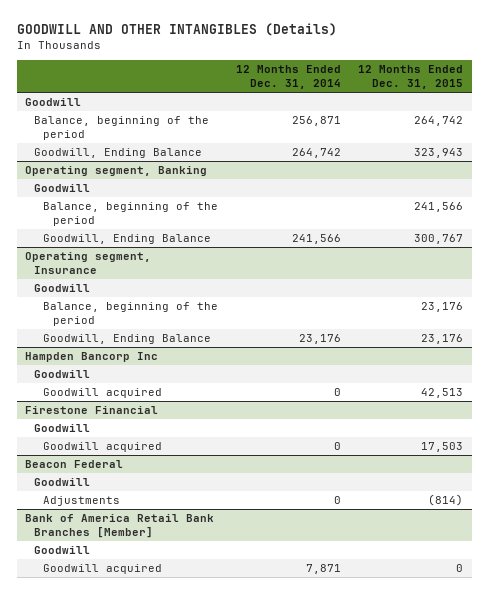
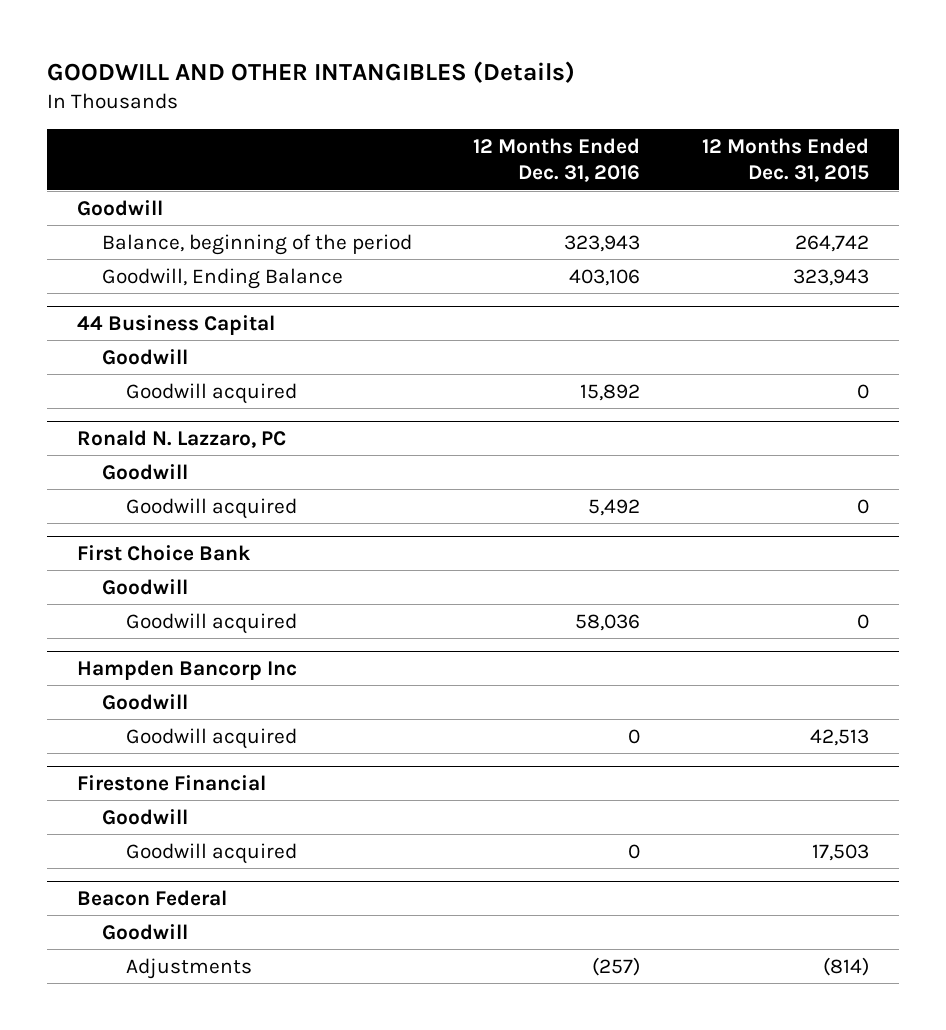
[235,65,341,89] 12 Months Ended Dec. 31, 2014 -> none
none -> [473,138,641,183] 12 Months Ended Dec. 31, 2016
[25,166,208,177] Operating segment, Banking -> none
none -> [77,314,276,335] 44 Business Capital
[43,202,219,226] Balance, beginning of the period -> none
[43,234,212,245] Goodwill, Ending Balance -> none
[25,252,152,274] Operating segment, Insurance -> none
none -> [126,382,298,404] Goodwill acquired
none -> [77,429,287,448] Ronald N. Lazzaro, PC
[43,302,219,326] Balance, beginning of the period -> none
[43,334,212,345] Goodwill, Ending Balance -> none
none -> [126,497,298,519] Goodwill acquired
none -> [77,544,252,561] First Choice Bank
none -> [101,578,188,595] Goodwill
none -> [126,612,298,634] Goodwill acquired
[25,514,215,538] Bank of America Retail Bank Branches [Member] -> none
[34,546,91,555] Goodwill -> none
[43,564,163,575] Goodwill acquired -> none

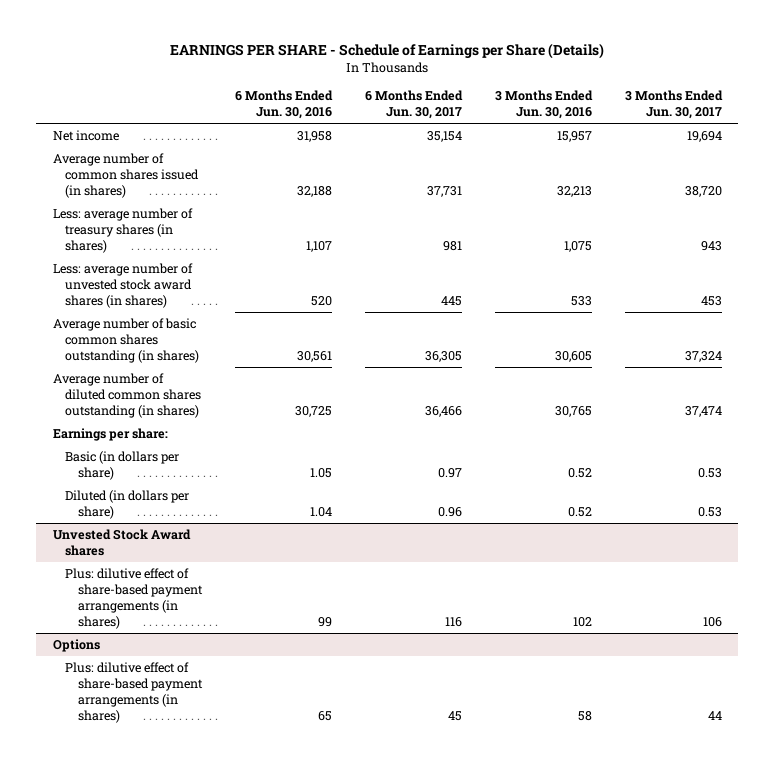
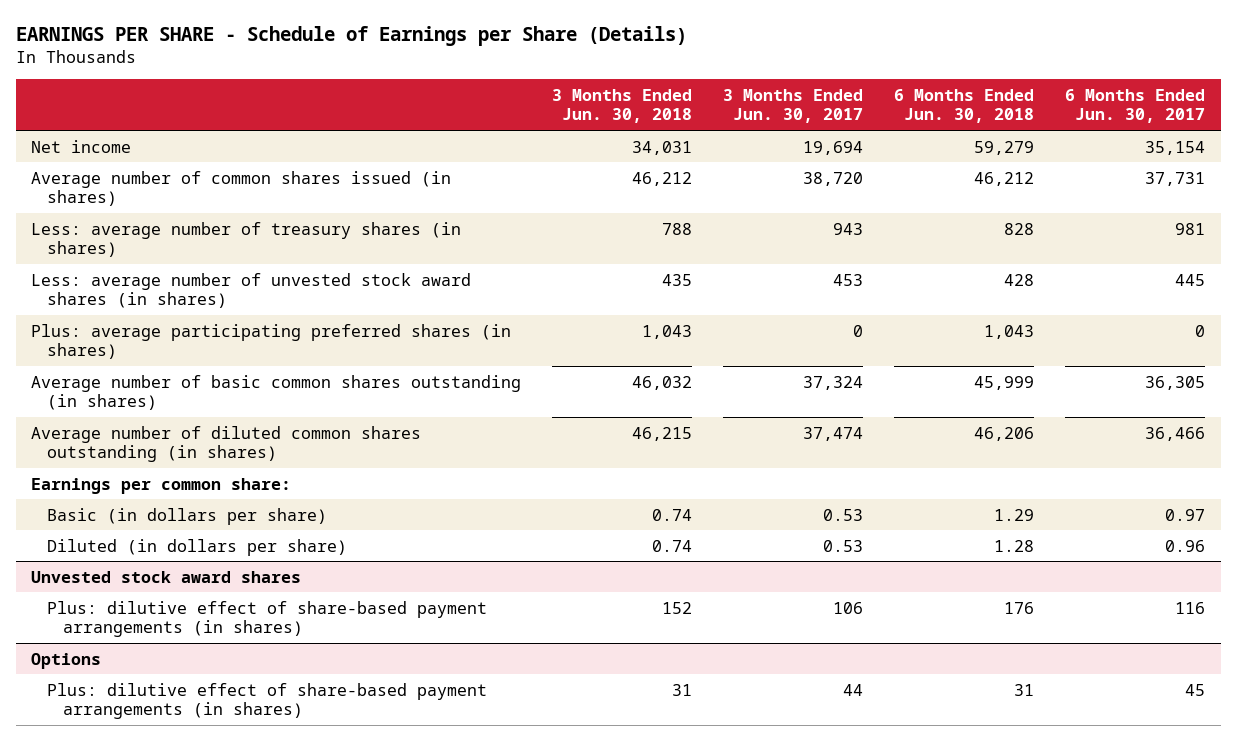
[234,90,333,120] 6 Months Ended Jun. 30, 2016 -> none
[494,90,593,120] 3 Months Ended Jun. 30, 2016 -> none
none -> [552,88,693,124] 3 Months Ended Jun. 30, 2018
none -> [894,88,1035,124] 6 Months Ended Jun. 30, 2018
none -> [31,323,512,359] Plus: average participating preferred shares (in shares)
[52,427,168,441] Earnings per share: -> [31,477,292,494] Earnings per common share:
[52,528,191,556] Unvested Stock Award shares -> [31,570,302,583] Unvested stock award shares

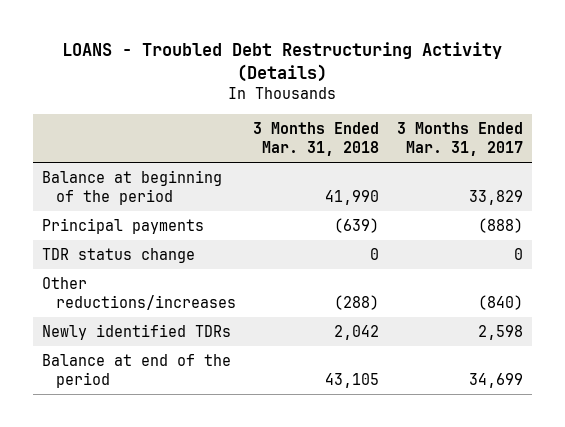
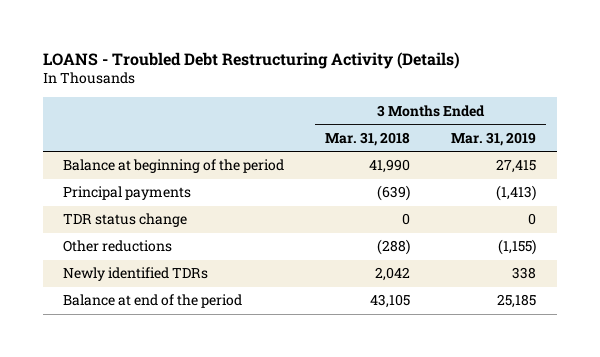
[396,122,523,157] 3 Months Ended Mar. 31, 2017 -> none
none -> [451,131,537,146] Mar. 31, 2019
[41,276,236,311] Other reductions/increases -> [63,240,173,253] Other reductions

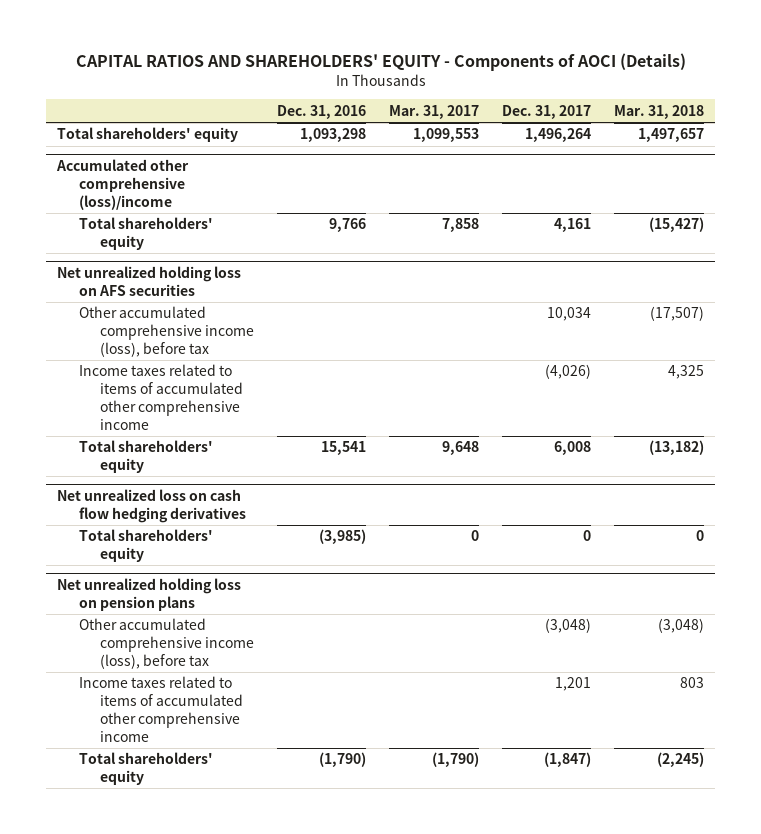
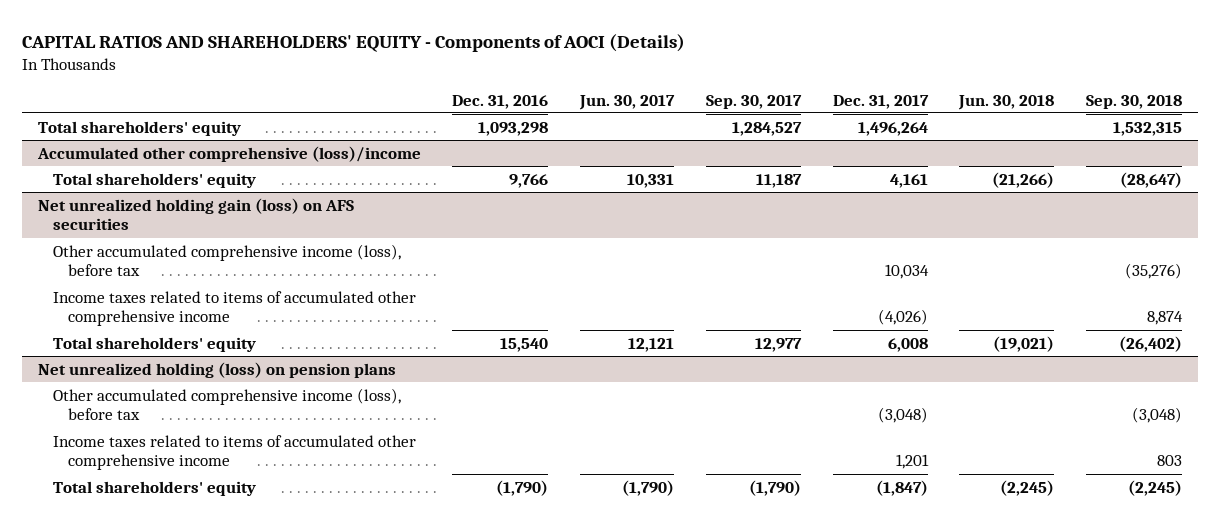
[388,104,479,119] Mar. 31, 2017 -> none
[613,104,704,119] Mar. 31, 2018 -> none
none -> [579,94,676,110] Jun. 30, 2017
none -> [705,94,802,109] Sep. 30, 2017
none -> [958,94,1055,110] Jun. 30, 2018
none -> [1085,94,1182,109] Sep. 30, 2018
[57,266,242,296] Net unrealized holding loss on AFS securities -> [37,197,354,231] Net unrealized holding gain (loss) on AFS securities
[57,489,246,523] Net unrealized loss on cash flow hedging derivatives -> none
[78,529,213,563] Total shareholders' equity -> none
[320,441,366,456] 15,541 -> [500,337,549,352] 15,540
[57,578,242,611] Net unrealized holding loss on pension plans -> [37,361,396,378] Net unrealized holding (loss) on pension plans

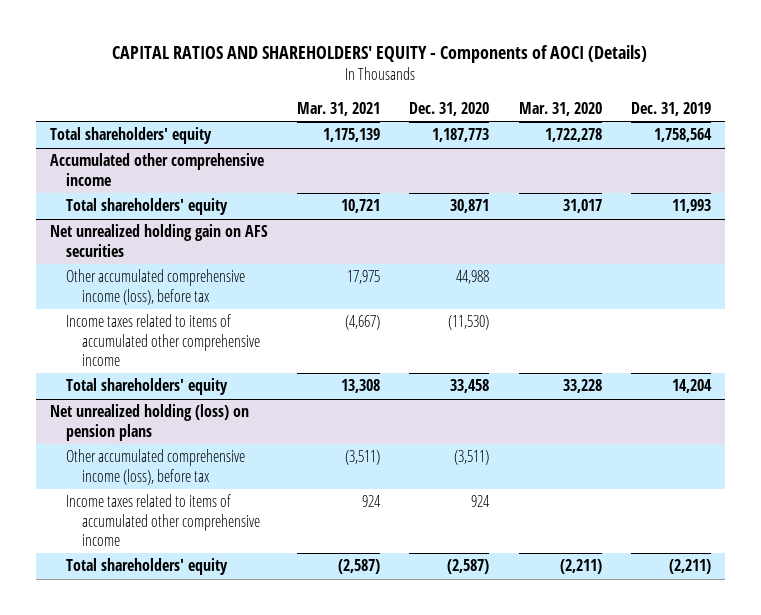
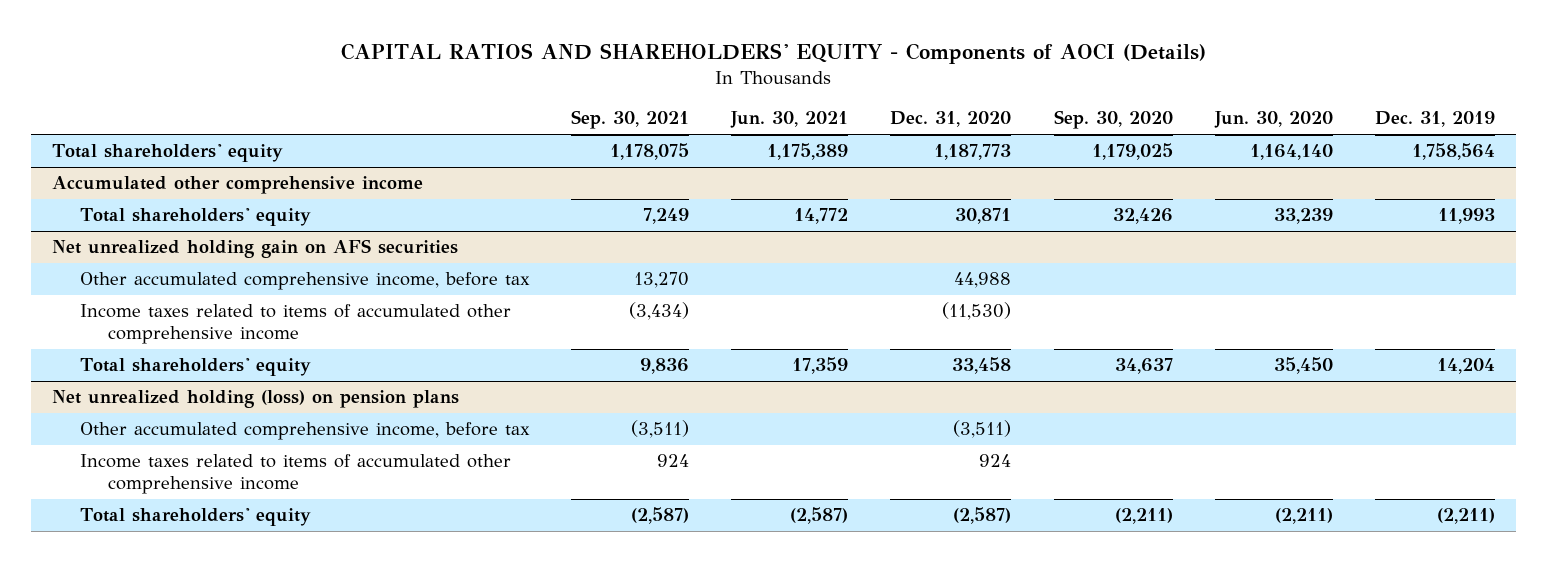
[297,101,381,116] Mar. 31, 2021 -> none
[518,101,602,116] Mar. 31, 2020 -> none
none -> [570,110,689,130] Sep. 30, 2021
none -> [730,111,849,129] Jun. 30, 2021
none -> [1053,110,1173,130] Sep. 30, 2020
none -> [1213,111,1333,129] Jun. 30, 2020
[66,269,246,305] Other accumulated comprehensive income (loss), before tax -> [79,272,530,291] Other accumulated comprehensive income, before tax
[66,449,246,485] Other accumulated comprehensive income (loss), before tax -> [79,422,530,441] Other accumulated comprehensive income, before tax

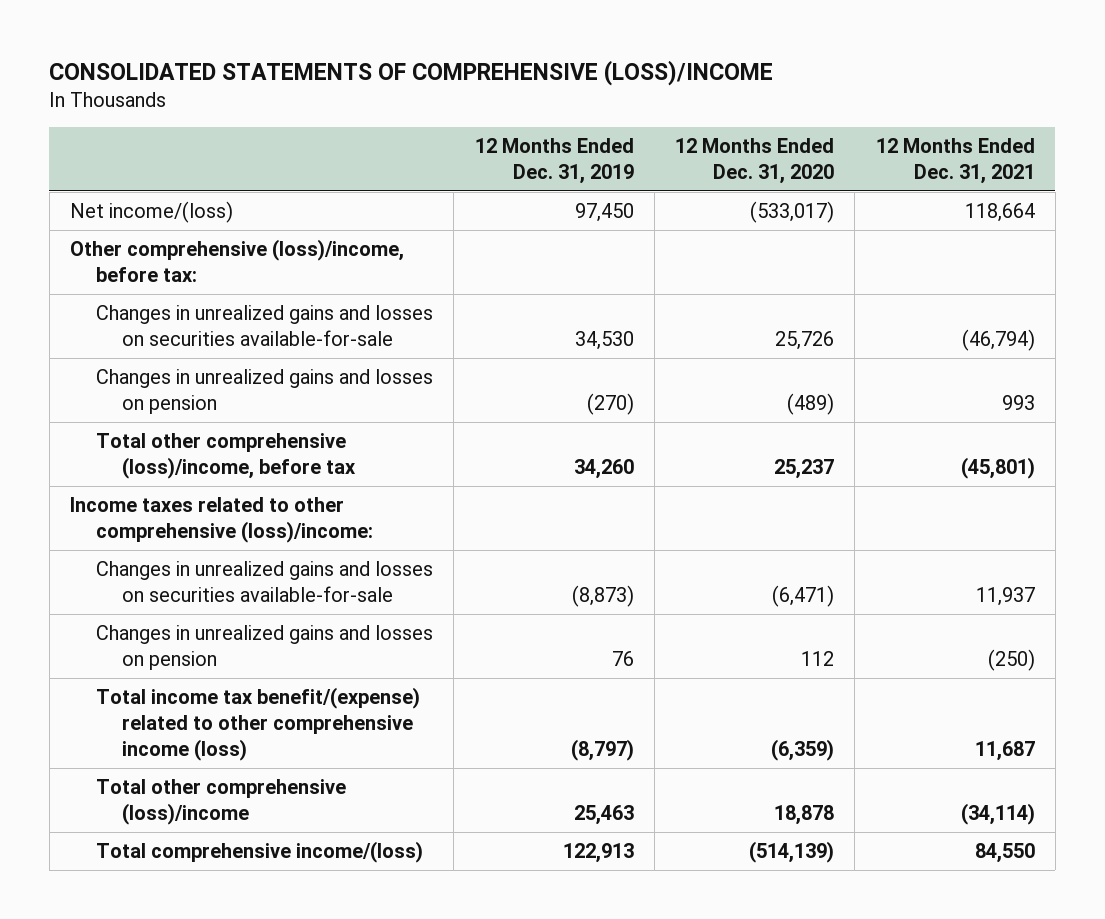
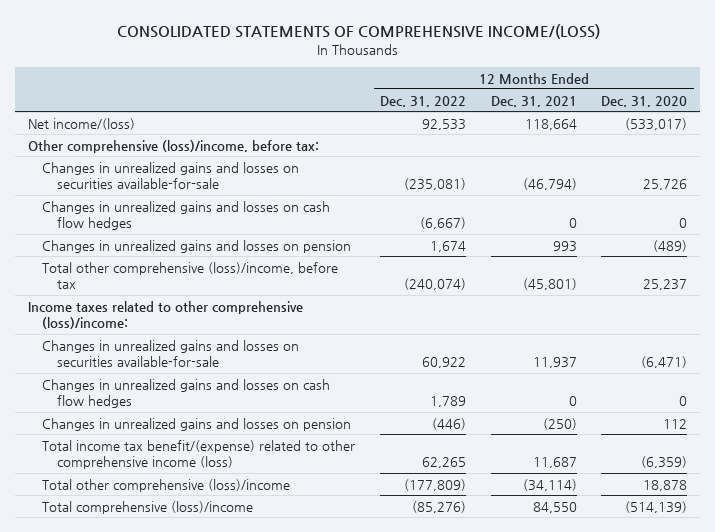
[49,60,774,87] CONSOLIDATED STATEMENTS OF COMPREHENSIVE (LOSS)/INCOME -> [116,23,600,39] CONSOLIDATED STATEMENTS OF COMPREHENSIVE INCOME/(LOSS)
[474,138,634,185] 12 Months Ended Dec. 31, 2019 -> none
none -> [379,95,466,107] Dec. 31, 2022
none -> [42,200,331,231] Changes in unrealized gains and losses on cash flow hedges
none -> [42,378,331,409] Changes in unrealized gains and losses on cash flow hedges
[96,841,424,864] Total comprehensive income/(loss) -> [42,500,254,514] Total comprehensive (loss)/income

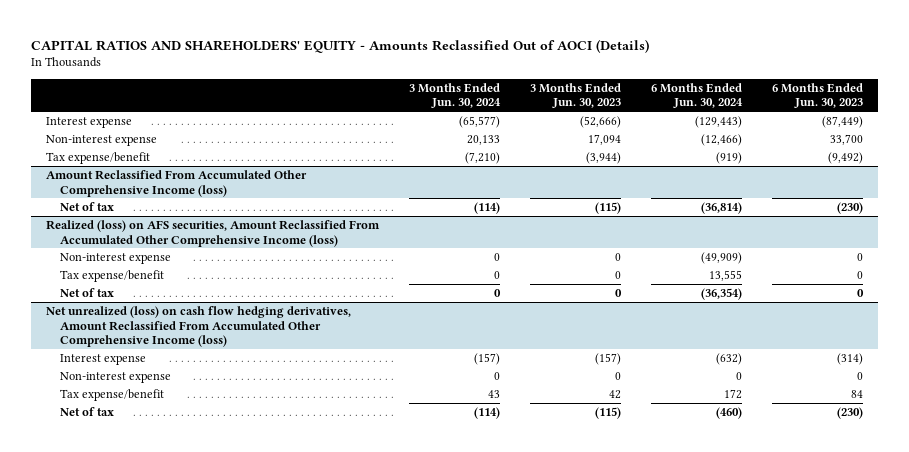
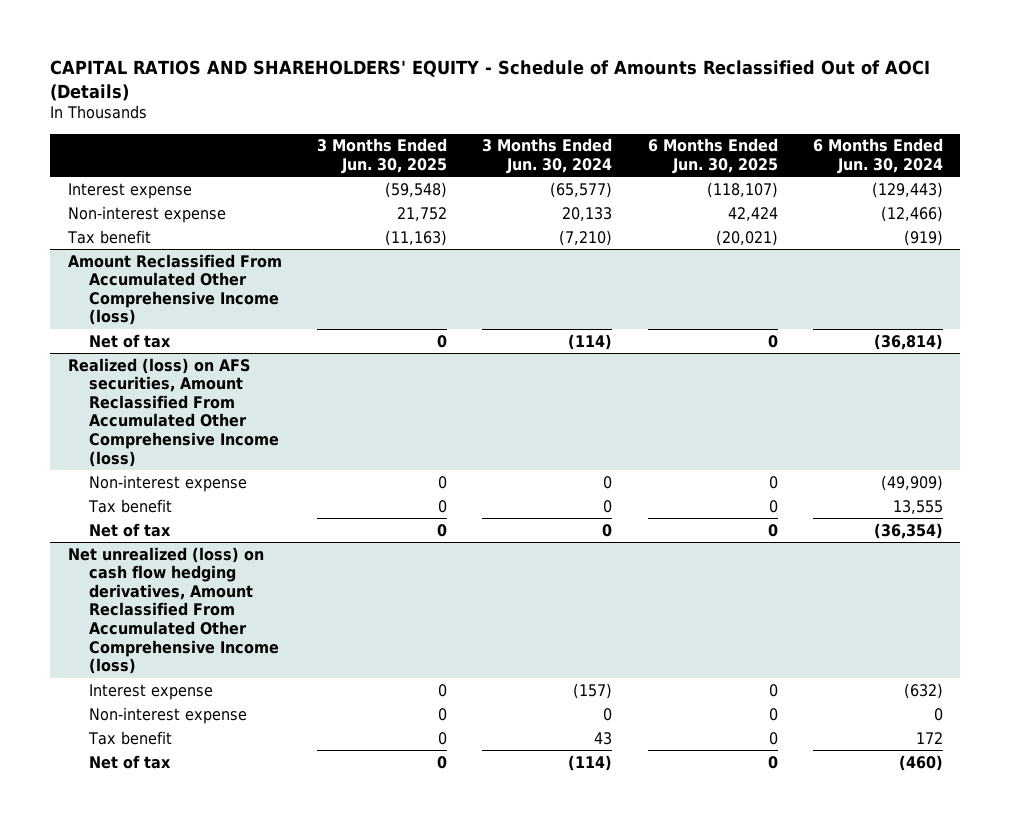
[30,38,649,53] CAPITAL RATIOS AND SHAREHOLDERS' EQUITY - Amounts Reclassified Out of AOCI (Details) -> [50,60,931,101] CAPITAL RATIOS AND SHAREHOLDERS' EQUITY - Schedule of Amounts Reclassified Out of AOCI (Details)
[530,82,622,109] 3 Months Ended Jun. 30, 2023 -> none
[772,82,864,109] 6 Months Ended Jun. 30, 2023 -> none
none -> [317,138,448,174] 3 Months Ended Jun. 30, 2025
none -> [647,138,778,174] 6 Months Ended Jun. 30, 2025
[45,151,150,164] Tax expense/benefit -> [67,229,152,244] Tax benefit
[60,269,165,282] Tax expense/benefit -> [87,498,172,513] Tax benefit
[60,388,165,401] Tax expense/benefit -> [87,730,172,745] Tax benefit

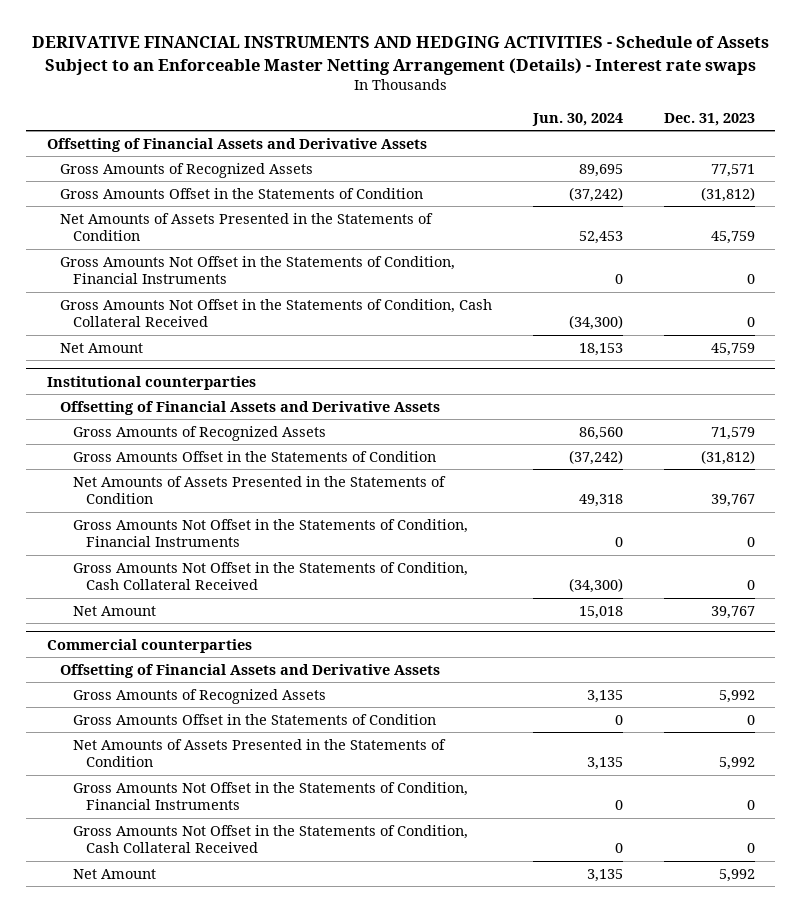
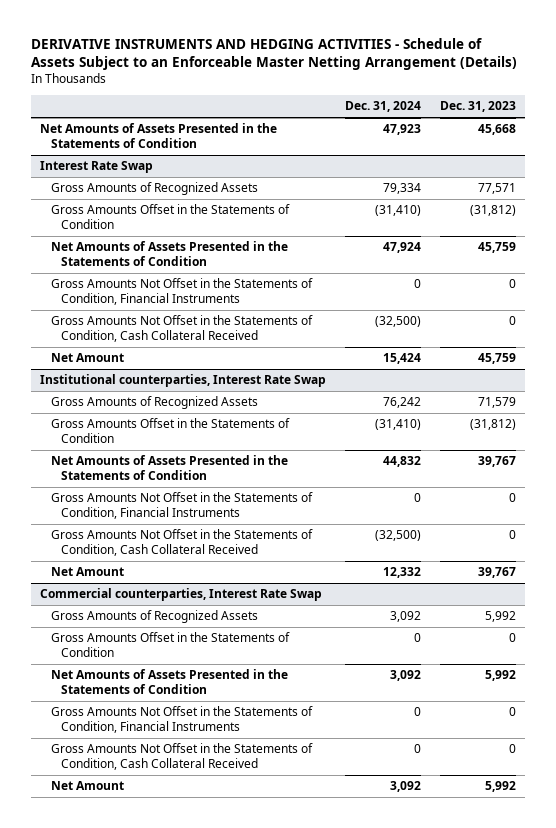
[31,36,769,75] DERIVATIVE FINANCIAL INSTRUMENTS AND HEDGING ACTIVITIES - Schedule of Assets Subject to an Enforceable Master Netting Arrangement (Details) - Interest rate swaps -> [30,38,517,71] DERIVATIVE INSTRUMENTS AND HEDGING ACTIVITIES - Schedule of Assets Subject to an Enforceable Master Netting Arrangement (Details)
[531,112,623,126] Jun. 30, 2024 -> none
none -> [345,101,422,113] Dec. 31, 2024
[46,137,427,152] Offsetting of Financial Assets and Derivative Assets -> none
none -> [40,123,278,149] Net Amounts of Assets Presented in the Statements of Condition
none -> [40,161,154,174] Interest Rate Swap
[46,375,256,390] Institutional counterparties -> none
[59,400,440,415] Offsetting of Financial Assets and Derivative Assets -> none
none -> [40,374,327,388] Institutional counterparties, Interest Rate Swap
[46,638,252,653] Commercial counterparties -> none
[59,663,440,678] Offsetting of Financial Assets and Derivative Assets -> none
none -> [40,588,323,602] Commercial counterparties, Interest Rate Swap

